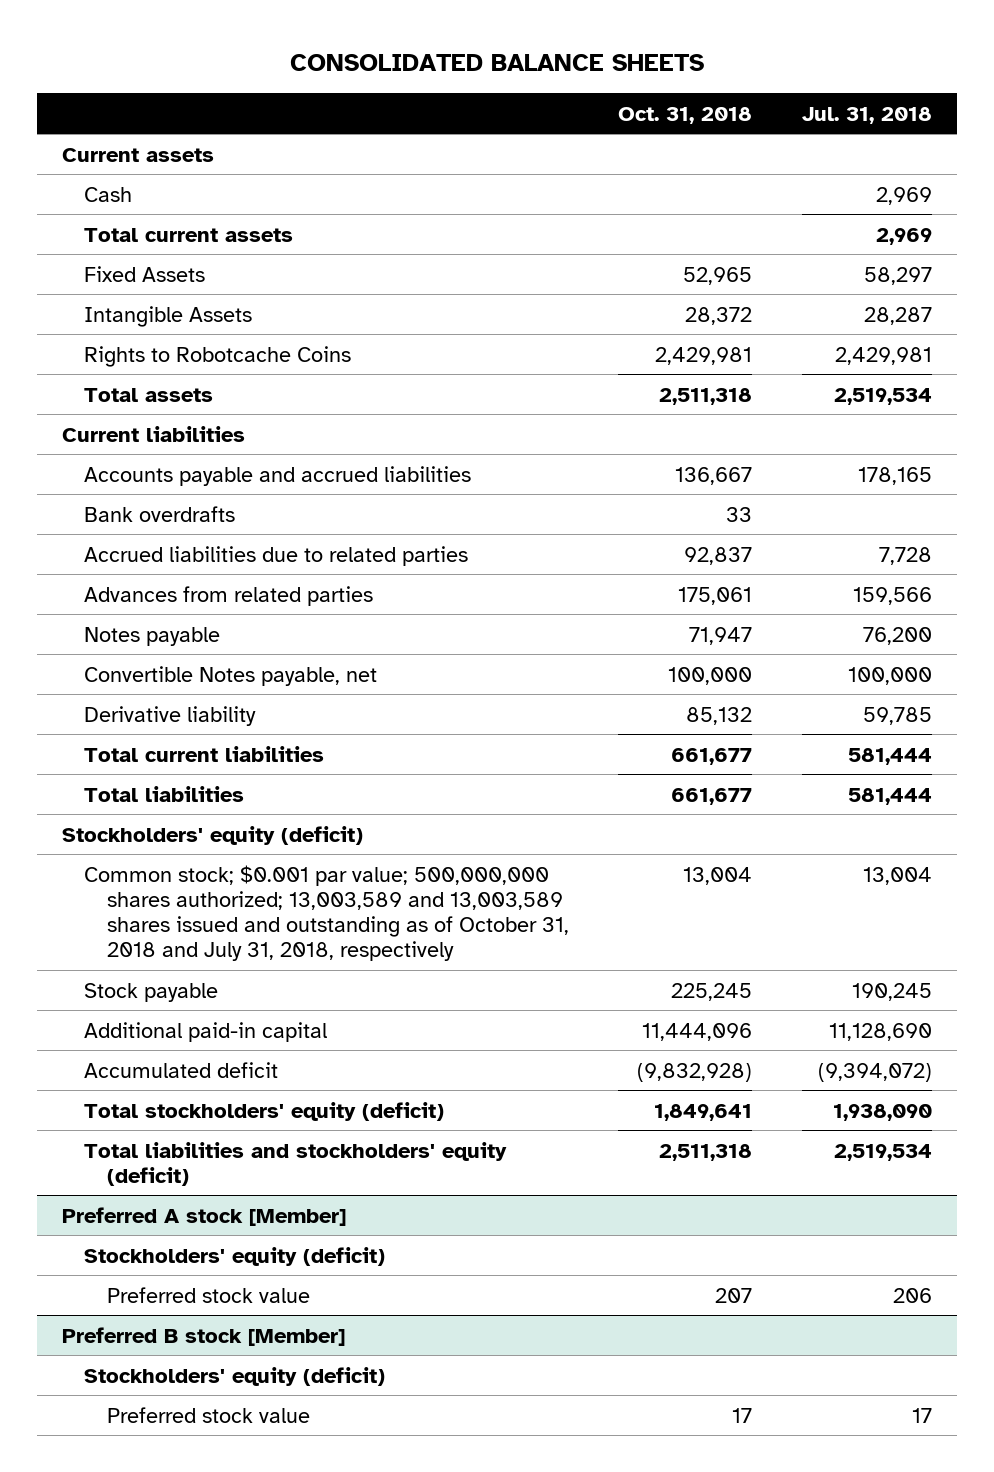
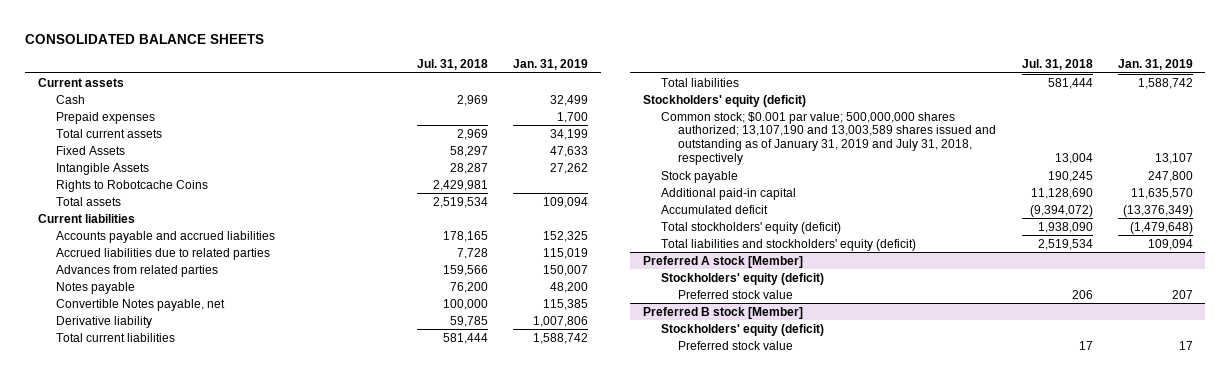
[618,106,753,124] Oct. 31, 2018 -> none
none -> [512,59,588,71] Jan. 31, 2019
none -> [55,111,155,124] Prepaid expenses
[84,505,236,522] Bank overdrafts -> none
[84,864,569,961] Common stock; $0.001 par value; 500,000,000 shares authorized; 13,003,589 and 13,003,589 shares issued and outstanding as of October 31, 2018 and July 31, 2018, respectively -> [660,111,997,166] Common stock; $0.001 par value; 500,000,000 shares authorized; 13,107,190 and 13,003,589 shares issued and outstanding as of January 31, 2019 and July 31, 2018, respectively

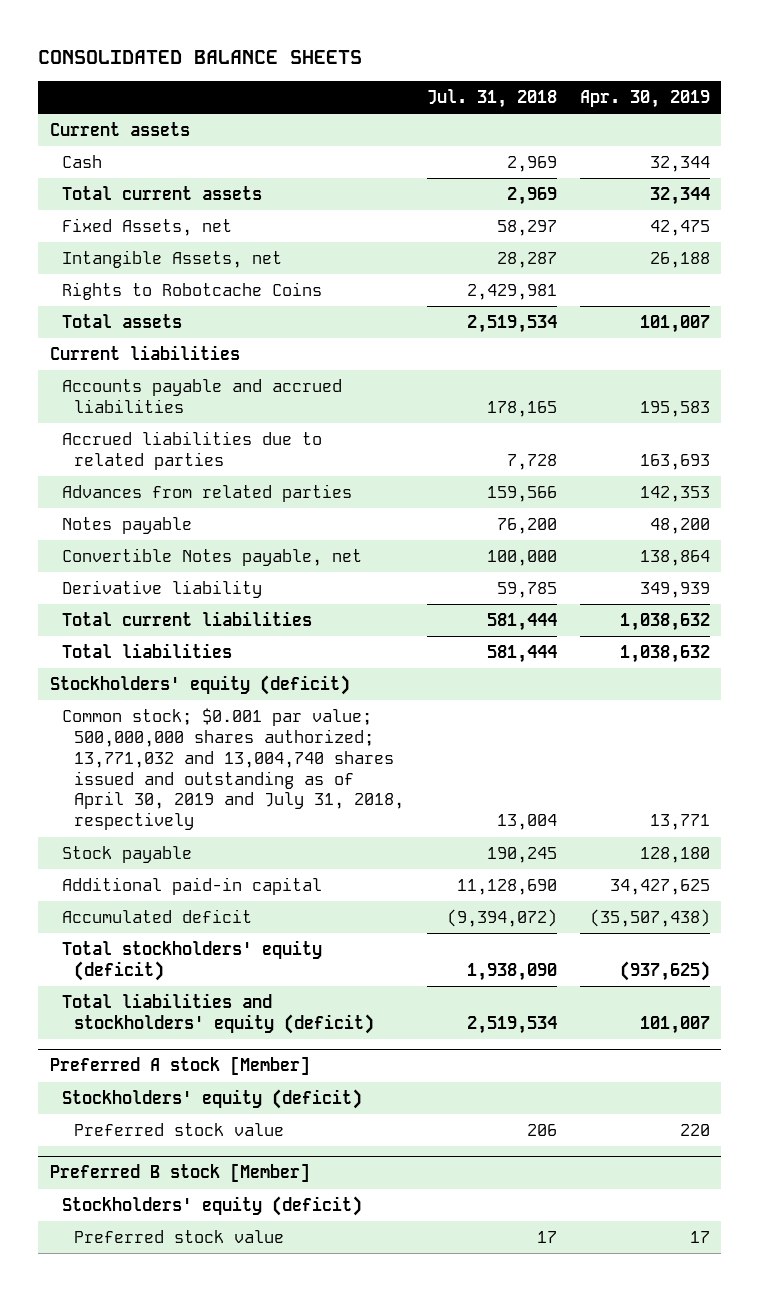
[512,59,588,71] Jan. 31, 2019 -> none
none -> [579,90,710,109] Apr. 30, 2019
[55,111,155,124] Prepaid expenses -> none
[55,145,125,155] Fixed Assets -> [62,217,233,236] Fixed Assets, net
[55,162,149,175] Intangible Assets -> [62,249,283,268] Intangible Assets, net
[660,111,997,166] Common stock; $0.001 par value; 500,000,000 shares authorized; 13,107,190 and 13,003,589 shares issued and outstanding as of January 31, 2019 and July 31, 2018, respectively -> [62,707,405,831] Common stock; $0.001 par value; 500,000,000 shares authorized; 13,771,032 and 13,004,740 shares issued and outstanding as of April 30, 2019 and July 31, 2018, respectively

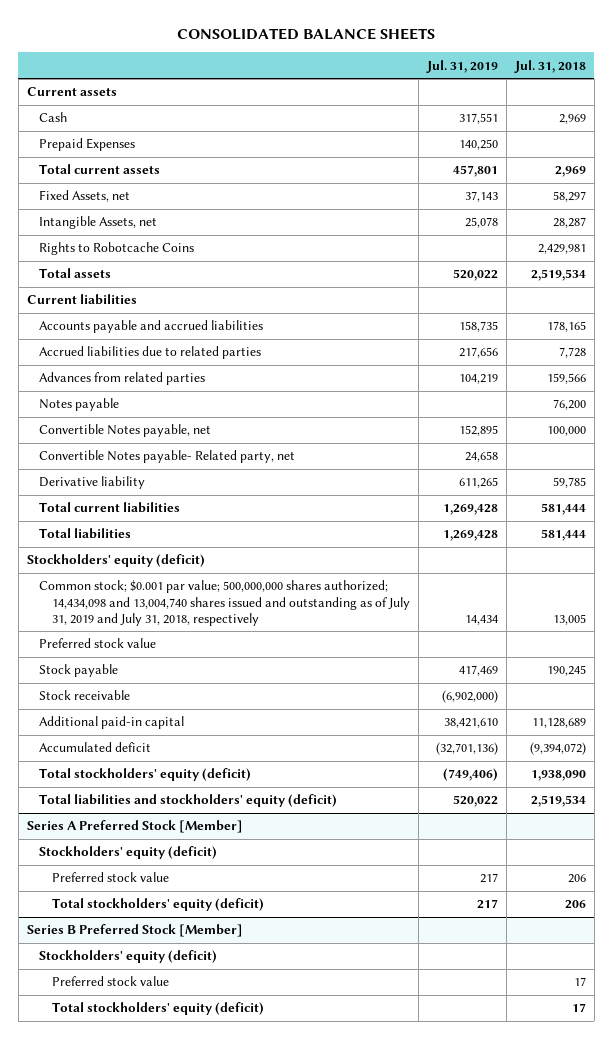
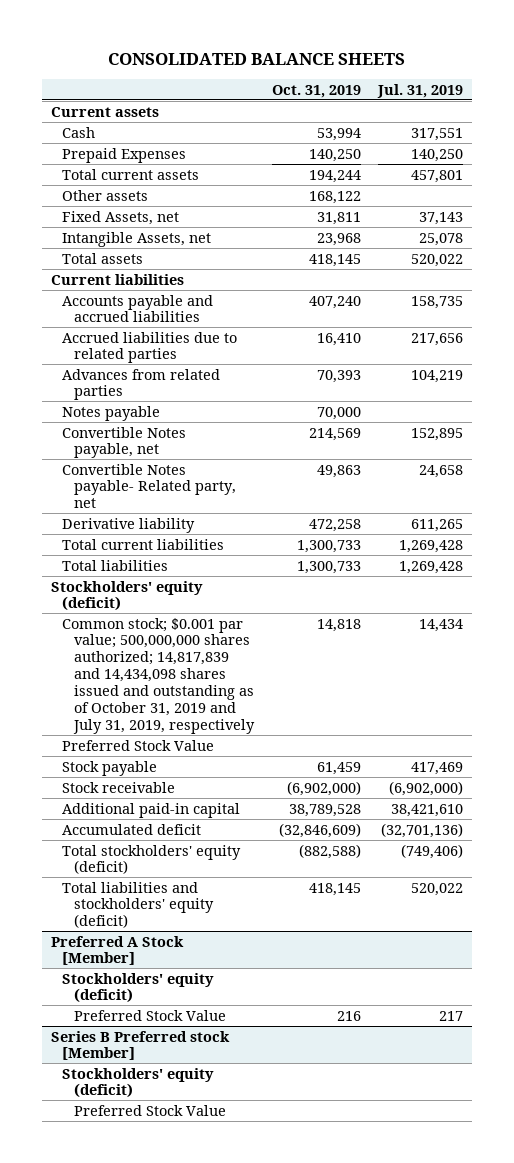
[513,59,586,73] Jul. 31, 2018 -> none
none -> [271,84,361,98] Oct. 31, 2019
none -> [62,189,149,201] Other assets
[39,242,195,256] Rights to Robotcache Coins -> none
[39,580,410,626] Common stock; $0.001 par value; 500,000,000 shares authorized; 14,434,098 and 13,004,740 shares issued and outstanding as of July 31, 2019 and July 31, 2018, respectively -> [62,617,255,735] Common stock; $0.001 par value; 500,000,000 shares authorized; 14,817,839 and 14,434,098 shares issued and outstanding as of October 31, 2019 and July 31, 2019, respectively
[39,638,157,649] Preferred stock value -> [62,739,215,751] Preferred Stock Value
[26,820,243,834] Series A Preferred Stock [Member] -> [50,935,184,966] Preferred A Stock [Member]
[51,898,264,912] Total stockholders' equity (deficit) -> none
[51,872,169,883] Preferred stock value -> [73,1009,226,1021] Preferred Stock Value
[26,924,243,938] Series B Preferred Stock [Member] -> [50,1030,230,1061] Series B Preferred stock [Member]
[51,1002,264,1016] Total stockholders' equity (deficit) -> none
[51,976,169,987] Preferred stock value -> [73,1104,226,1116] Preferred Stock Value

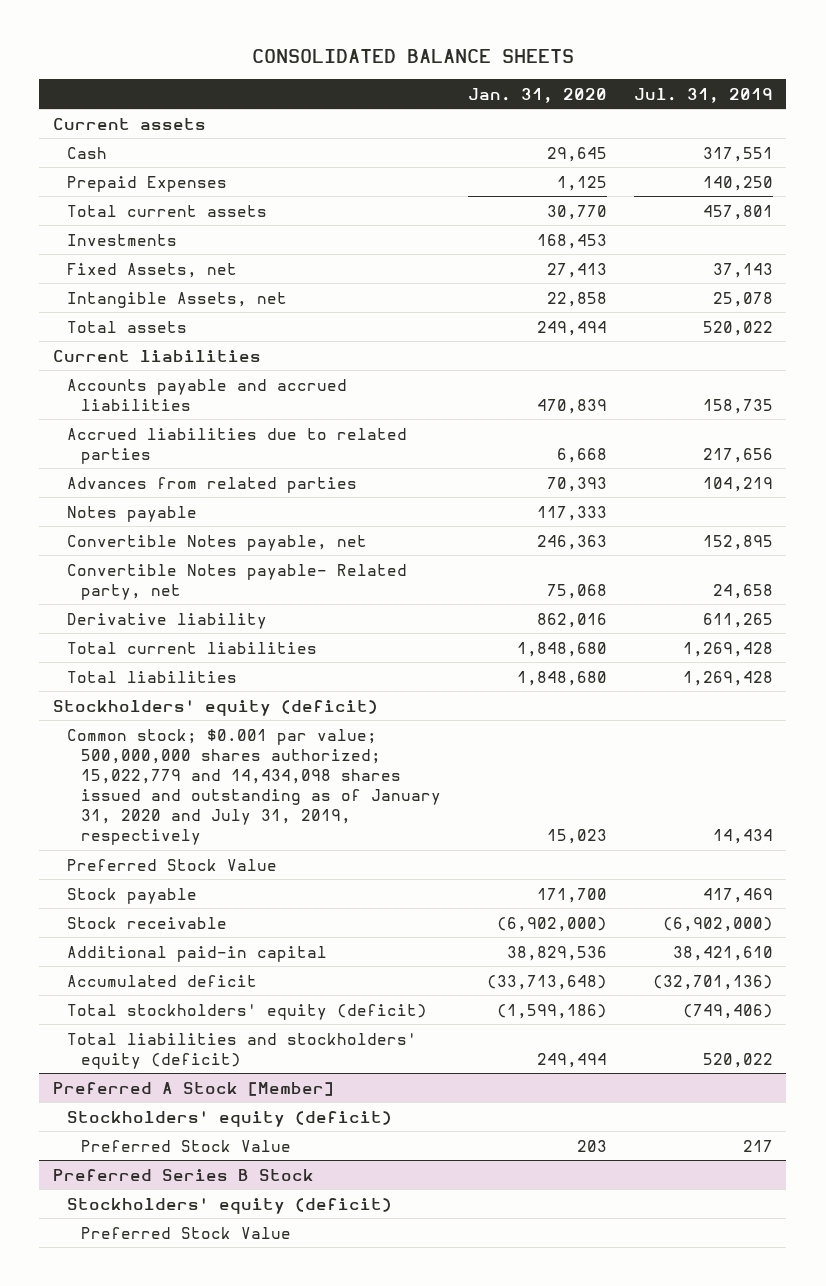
[271,84,361,98] Oct. 31, 2019 -> none
none -> [467,87,607,103] Jan. 31, 2020
[62,189,149,201] Other assets -> none
none -> [66,233,177,246] Investments
[62,617,255,735] Common stock; $0.001 par value; 500,000,000 shares authorized; 14,817,839 and 14,434,098 shares issued and outstanding as of October 31, 2019 and July 31, 2019, respectively -> [66,728,441,846] Common stock; $0.001 par value; 500,000,000 shares authorized; 15,022,779 and 14,434,098 shares issued and outstanding as of January 31, 2020 and July 31, 2019, respectively
[50,1030,230,1061] Series B Preferred stock [Member] -> [52,1168,314,1181] Preferred Series B Stock

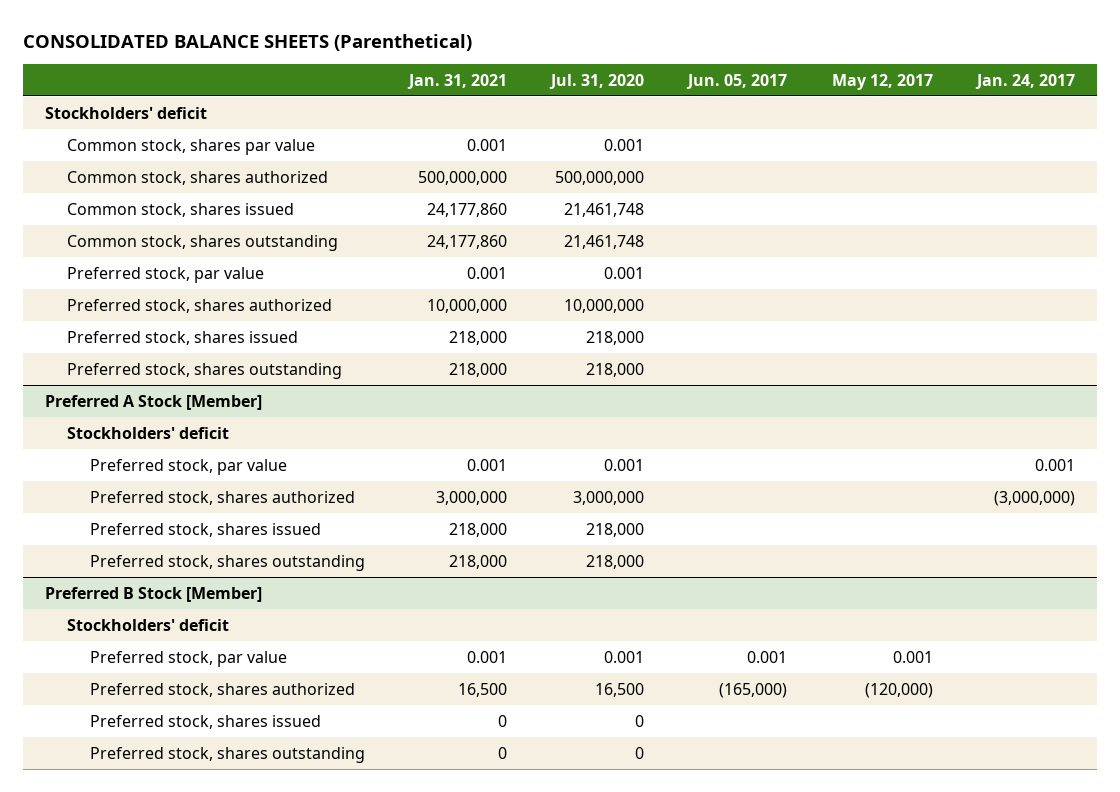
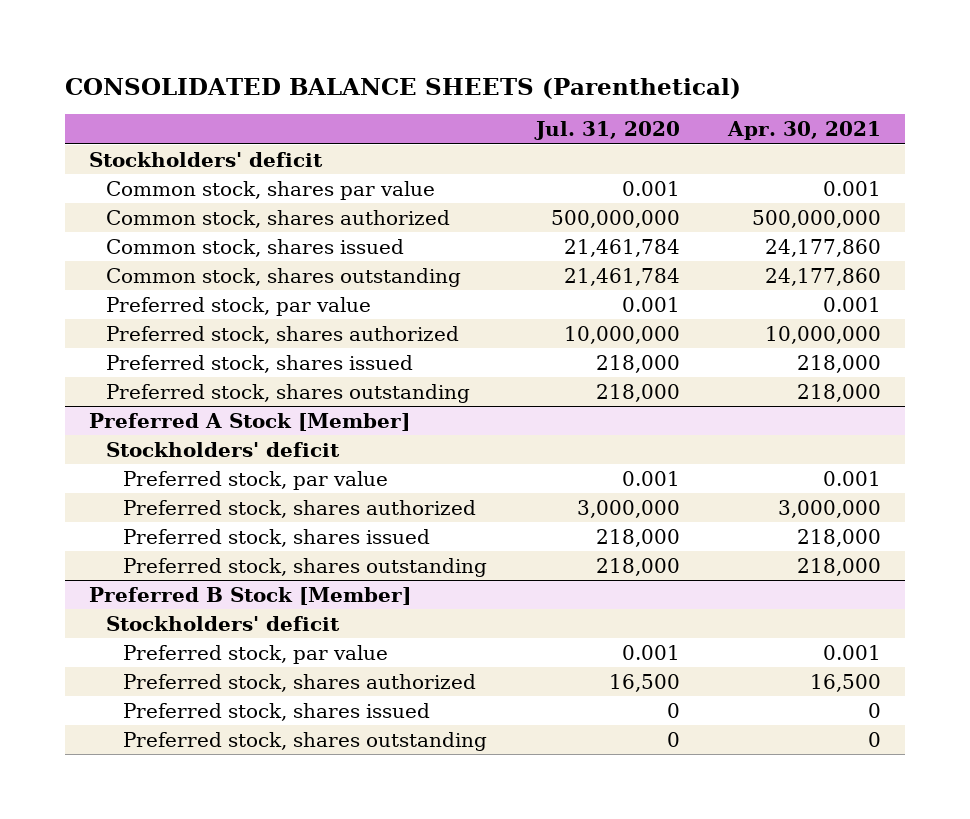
[406,73,507,89] Jan. 31, 2021 -> none
[686,73,788,89] Jun. 05, 2017 -> none
[831,73,933,90] May 12, 2017 -> none
[974,73,1075,89] Jan. 24, 2017 -> none
none -> [727,121,882,141] Apr. 30, 2021
[564,202,645,217] 21,461,748 -> [563,238,680,257] 21,461,784
[564,234,645,249] 21,461,748 -> [563,267,680,286] 21,461,784

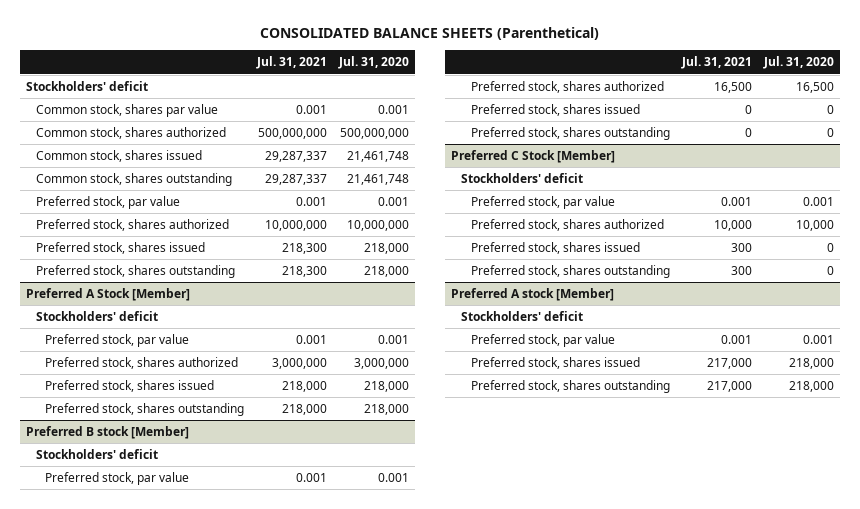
[727,121,882,141] Apr. 30, 2021 -> none
none -> [255,56,327,70] Jul. 31, 2021
[563,238,680,257] 21,461,784 -> [346,150,409,162] 21,461,748
[563,267,680,286] 21,461,784 -> [346,173,409,185] 21,461,748
[88,586,411,605] Preferred B Stock [Member] -> [25,425,189,439] Preferred B stock [Member]
none -> [451,149,616,163] Preferred C Stock [Member]
none -> [460,172,583,183] Stockholders' deficit
none -> [470,195,615,209] Preferred stock, par value
none -> [470,218,664,231] Preferred stock, shares authorized
none -> [470,241,640,254] Preferred stock, shares issued
none -> [470,264,670,278] Preferred stock, shares outstanding
none -> [451,287,615,301] Preferred A stock [Member]
none -> [460,310,583,321] Stockholders' deficit
none -> [470,333,615,347] Preferred stock, par value
none -> [470,356,640,369] Preferred stock, shares issued
none -> [470,379,670,393] Preferred stock, shares outstanding

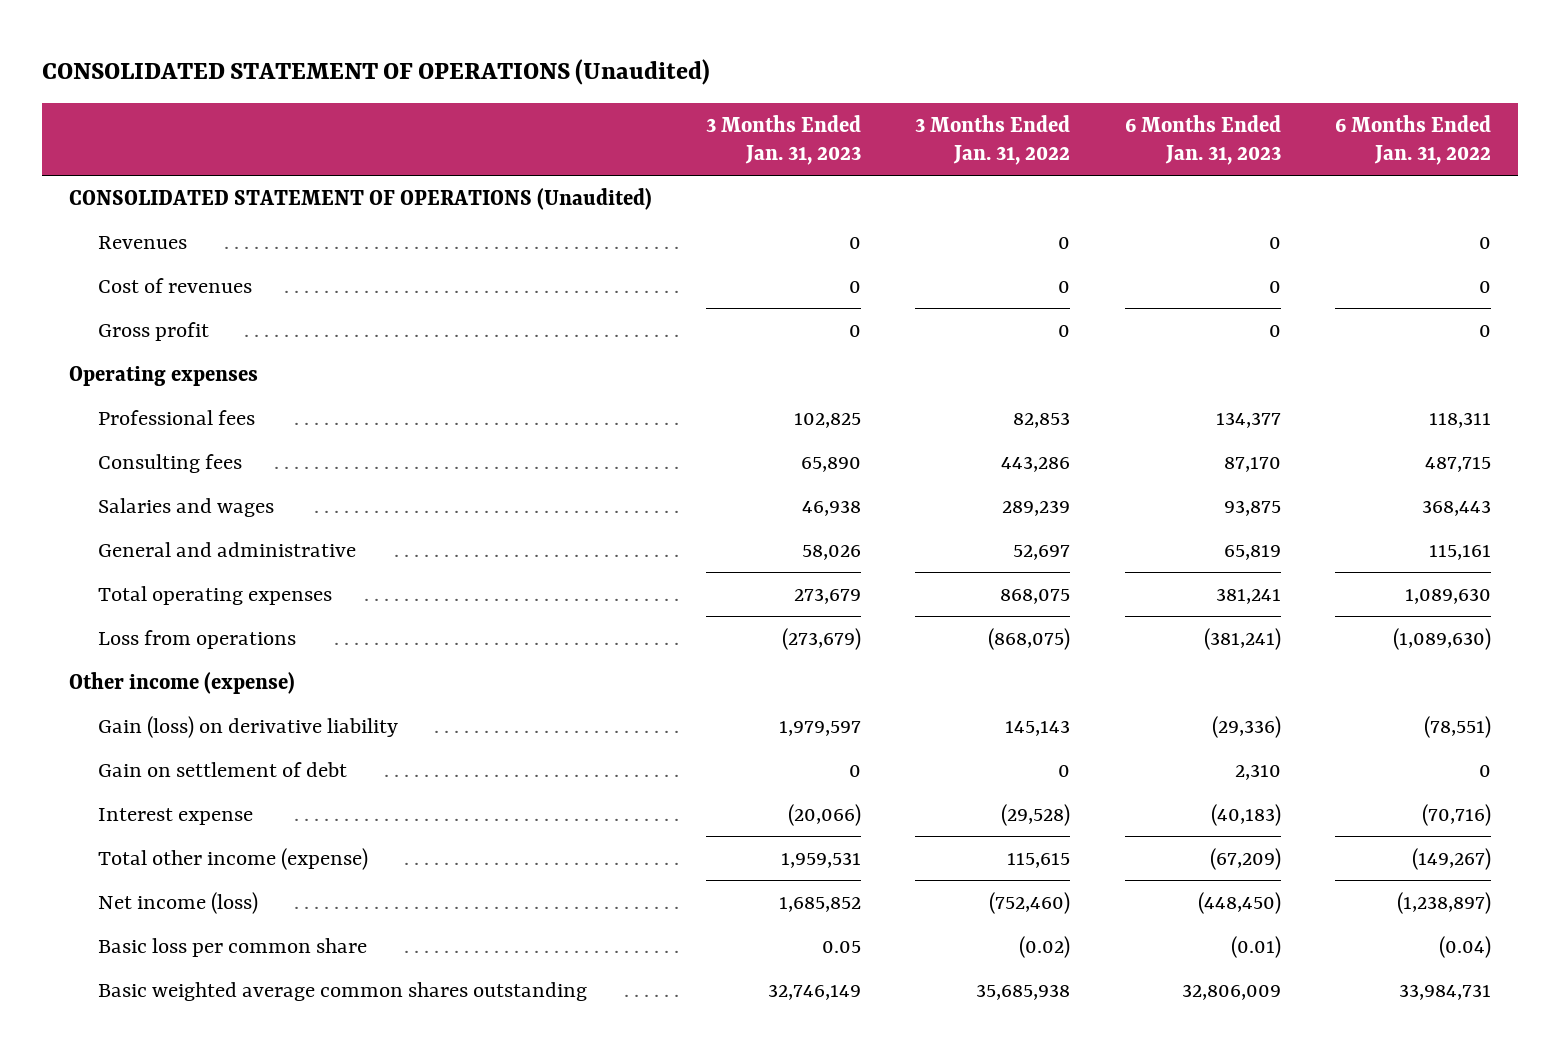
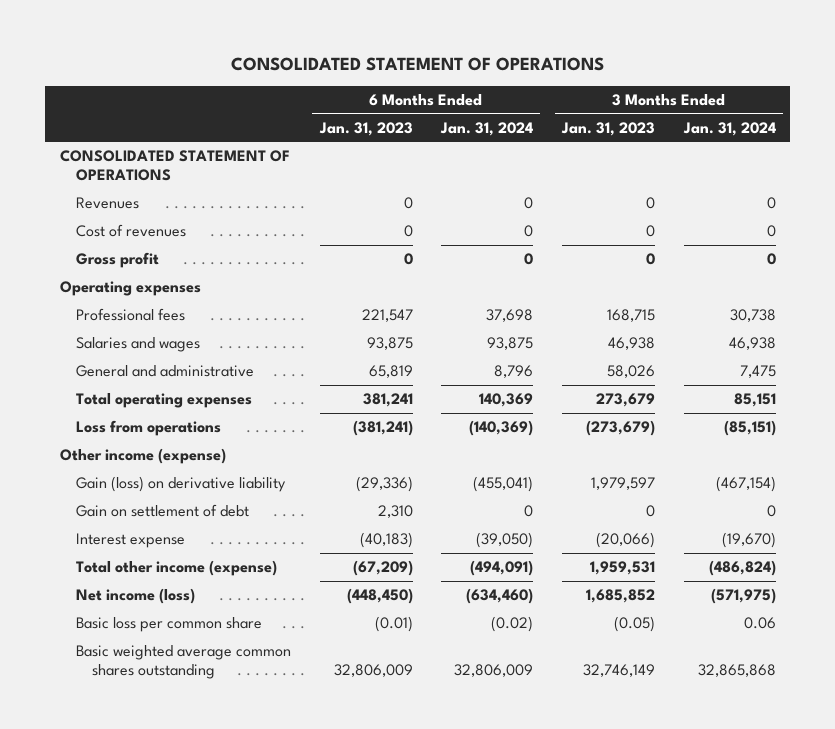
[42,59,711,86] CONSOLIDATED STATEMENT OF OPERATIONS (Unaudited) -> [230,56,604,71] CONSOLIDATED STATEMENT OF OPERATIONS
[915,114,1071,165] 3 Months Ended Jan. 31, 2022 -> none
[1334,114,1491,165] 6 Months Ended Jan. 31, 2022 -> none
none -> [440,121,534,136] Jan. 31, 2024
none -> [682,121,776,136] Jan. 31, 2024
[69,187,653,210] CONSOLIDATED STATEMENT OF OPERATIONS (Unaudited) -> [59,150,290,182] CONSOLIDATED STATEMENT OF OPERATIONS
[98,453,243,473] Consulting fees -> none
[794,412,862,428] 102,825 -> [606,309,655,323] 168,715
[1215,411,1281,428] 134,377 -> [361,309,413,323] 221,547
[822,940,862,953] 0.05 -> [613,616,655,633] (0.05)

